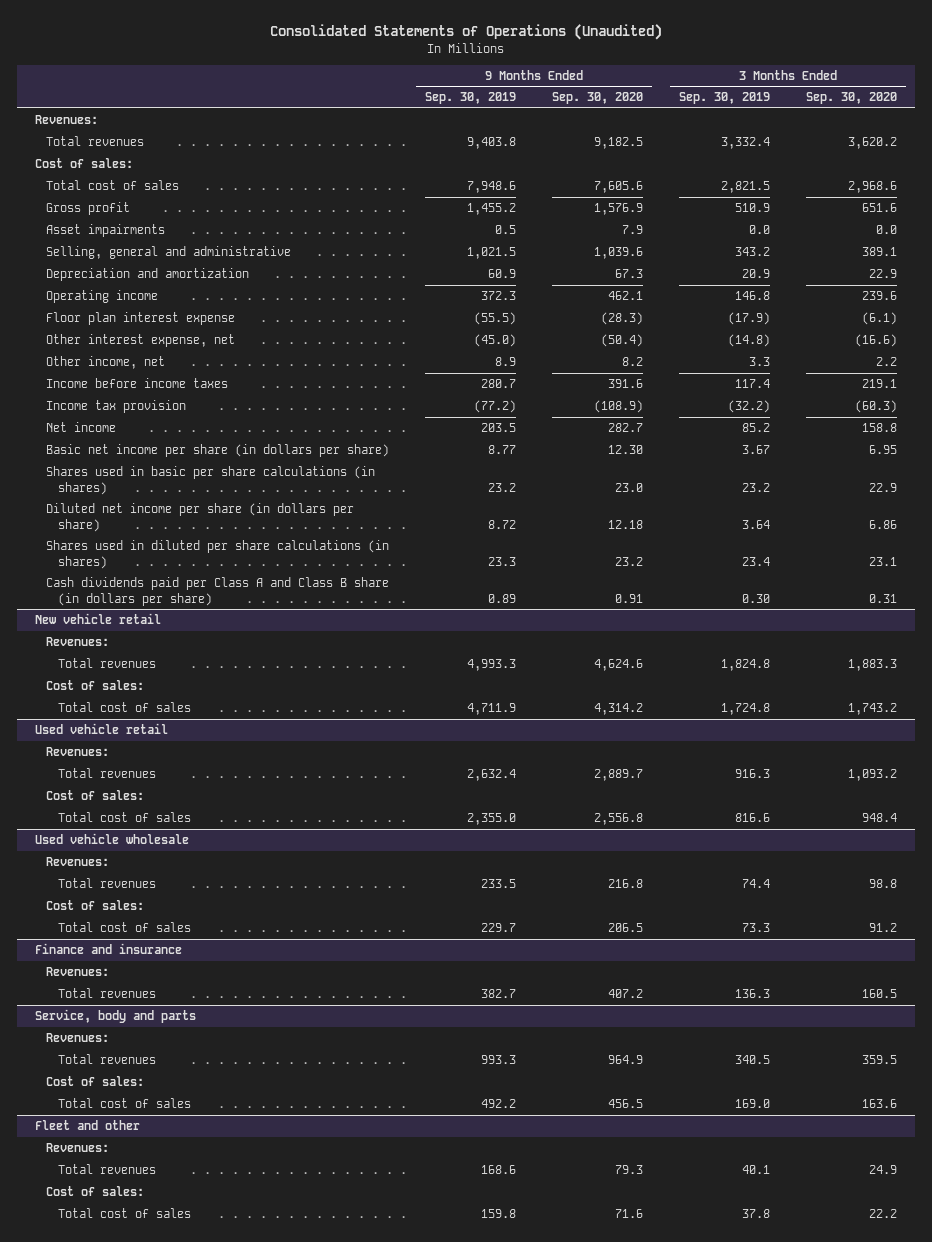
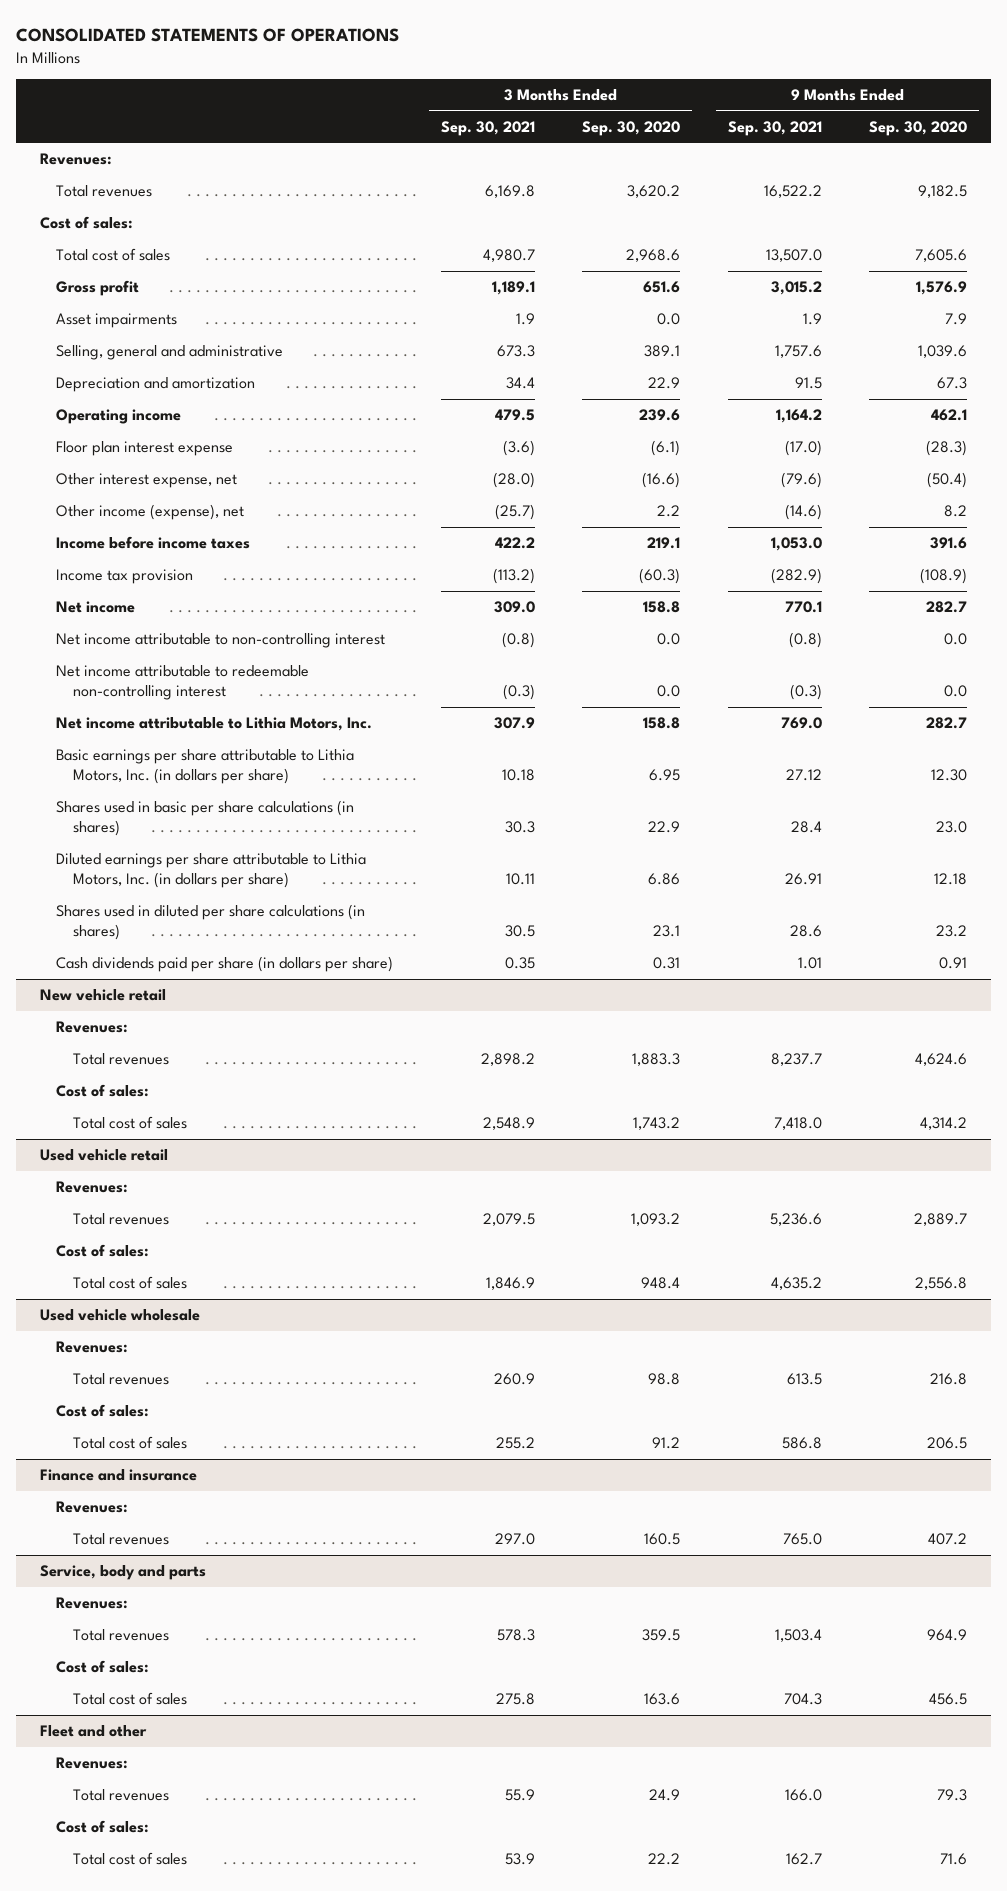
[270,24,663,41] Consolidated Statements of Operations (Unaudited) -> [16,28,400,43] CONSOLIDATED STATEMENTS OF OPERATIONS
[425,92,517,105] Sep. 30, 2019 -> none
[679,92,771,105] Sep. 30, 2019 -> none
none -> [440,120,535,136] Sep. 30, 2021
none -> [727,120,822,136] Sep. 30, 2021
[46,356,166,370] Other income, net -> [56,504,245,521] Other income (expense), net
none -> [56,633,386,649] Net income attributable to non-controlling interest
none -> [56,665,310,701] Net income attributable to redeemable non-controlling interest
none -> [56,717,373,732] Net income attributable to Lithia Motors, Inc.
[46,444,390,458] Basic net income per share (in dollars per share) -> [56,749,355,785] Basic earnings per share attributable to Lithia Motors, Inc. (in dollars per share)
[46,503,355,532] Diluted net income per share (in dollars per share) -> [56,853,367,889] Diluted earnings per share attributable to Lithia Motors, Inc. (in dollars per share)
[46,577,390,606] Cash dividends paid per Class A and Class B share (in dollars per share) -> [56,956,394,973] Cash dividends paid per share (in dollars per share)

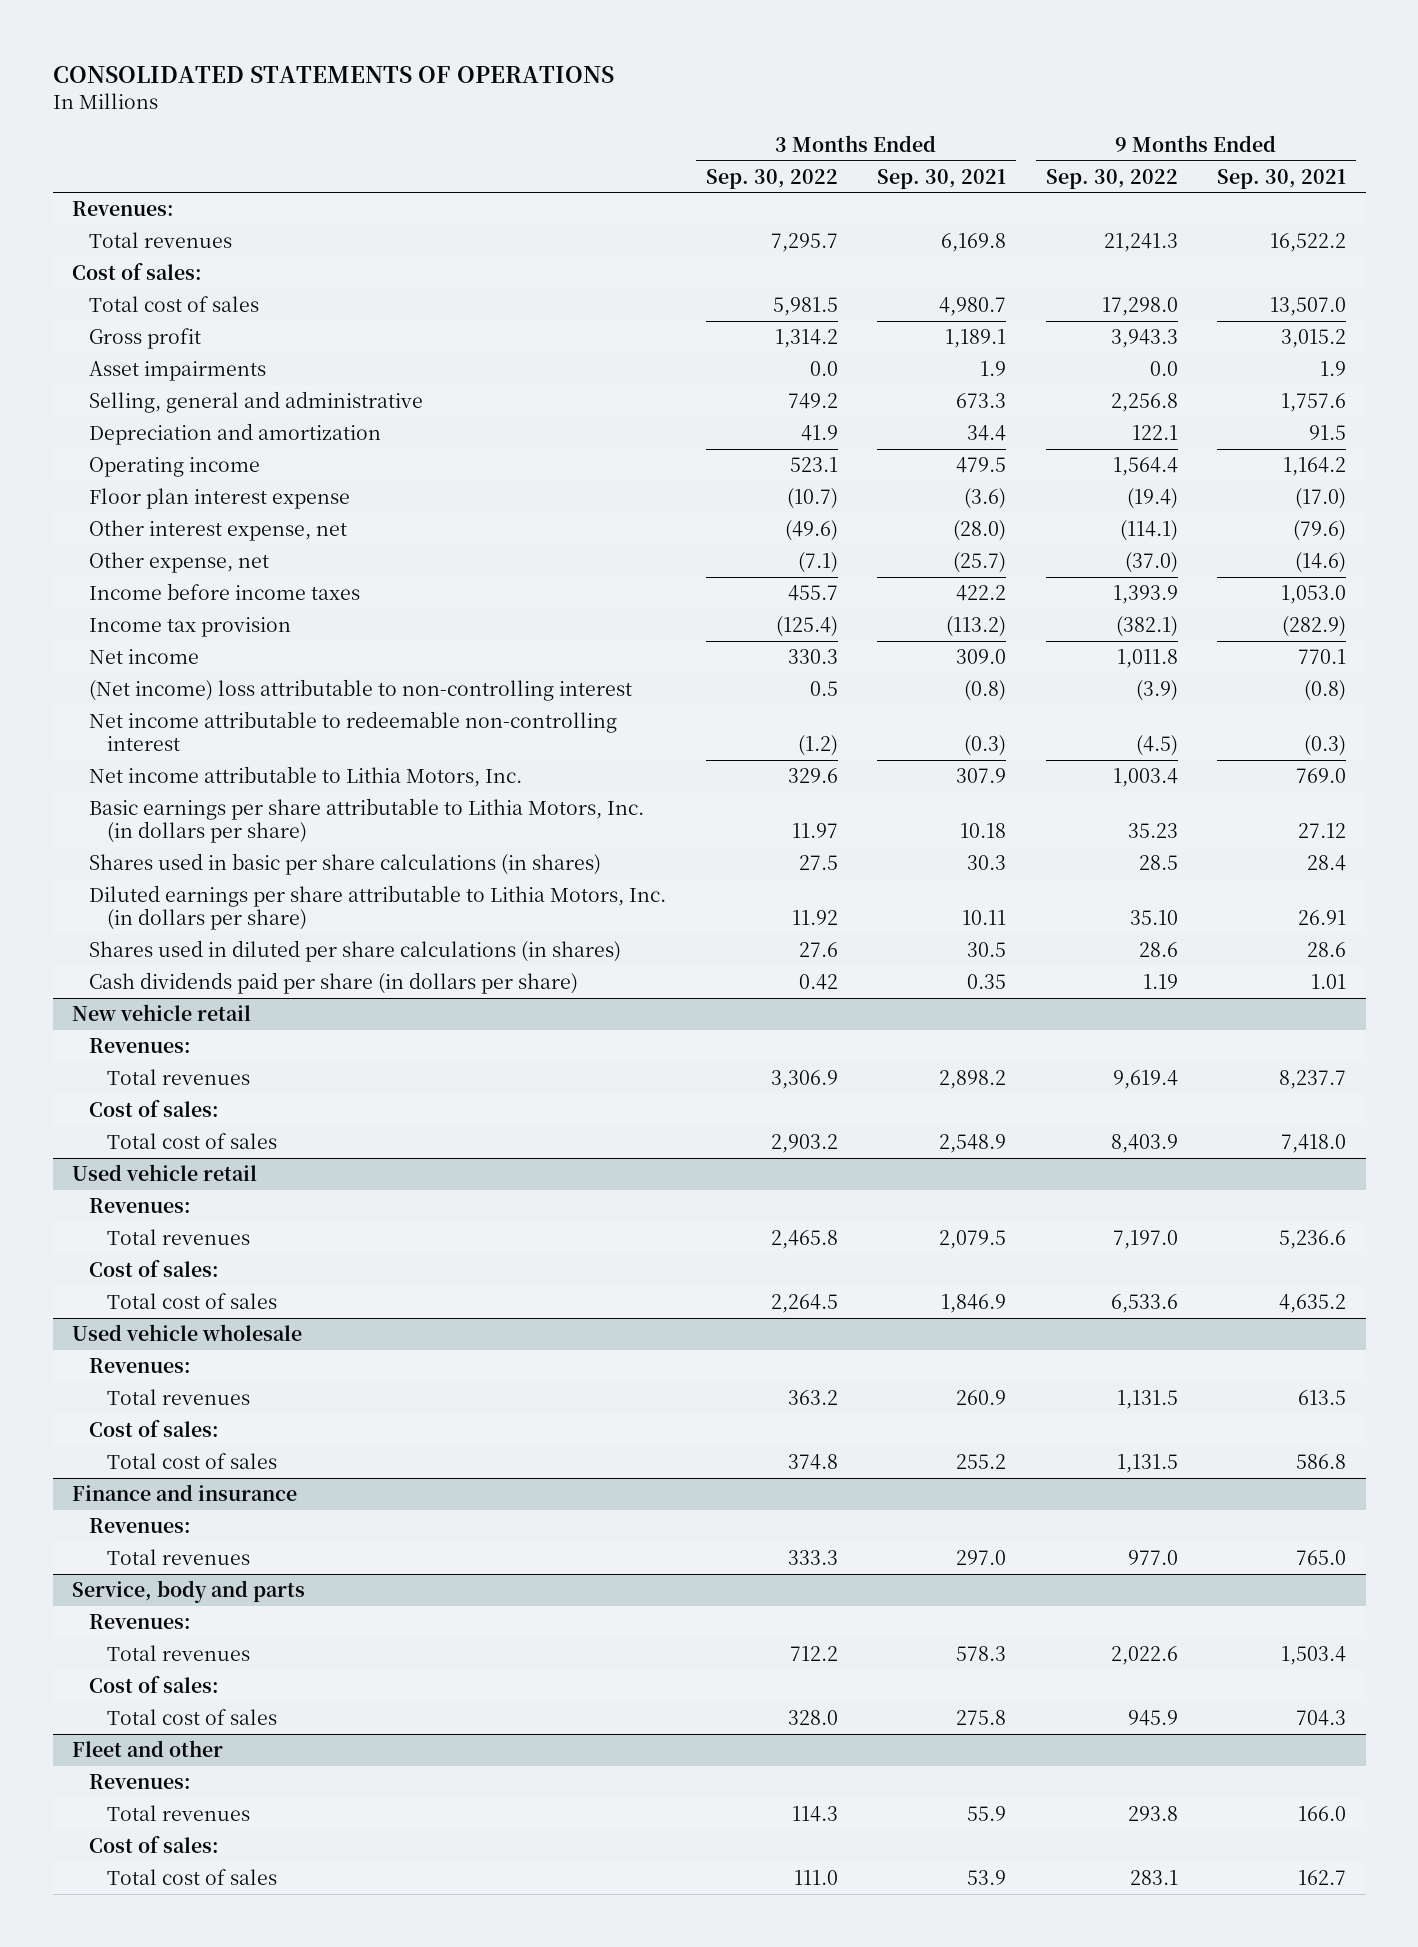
[582,120,681,136] Sep. 30, 2020 -> none
[869,120,968,136] Sep. 30, 2020 -> none
none -> [705,168,838,189] Sep. 30, 2022
none -> [1045,168,1178,189] Sep. 30, 2022
[56,504,245,521] Other income (expense), net -> [89,551,270,573] Other expense, net
[56,633,386,649] Net income attributable to non-controlling interest -> [89,678,633,701] (Net income) loss attributable to non-controlling interest

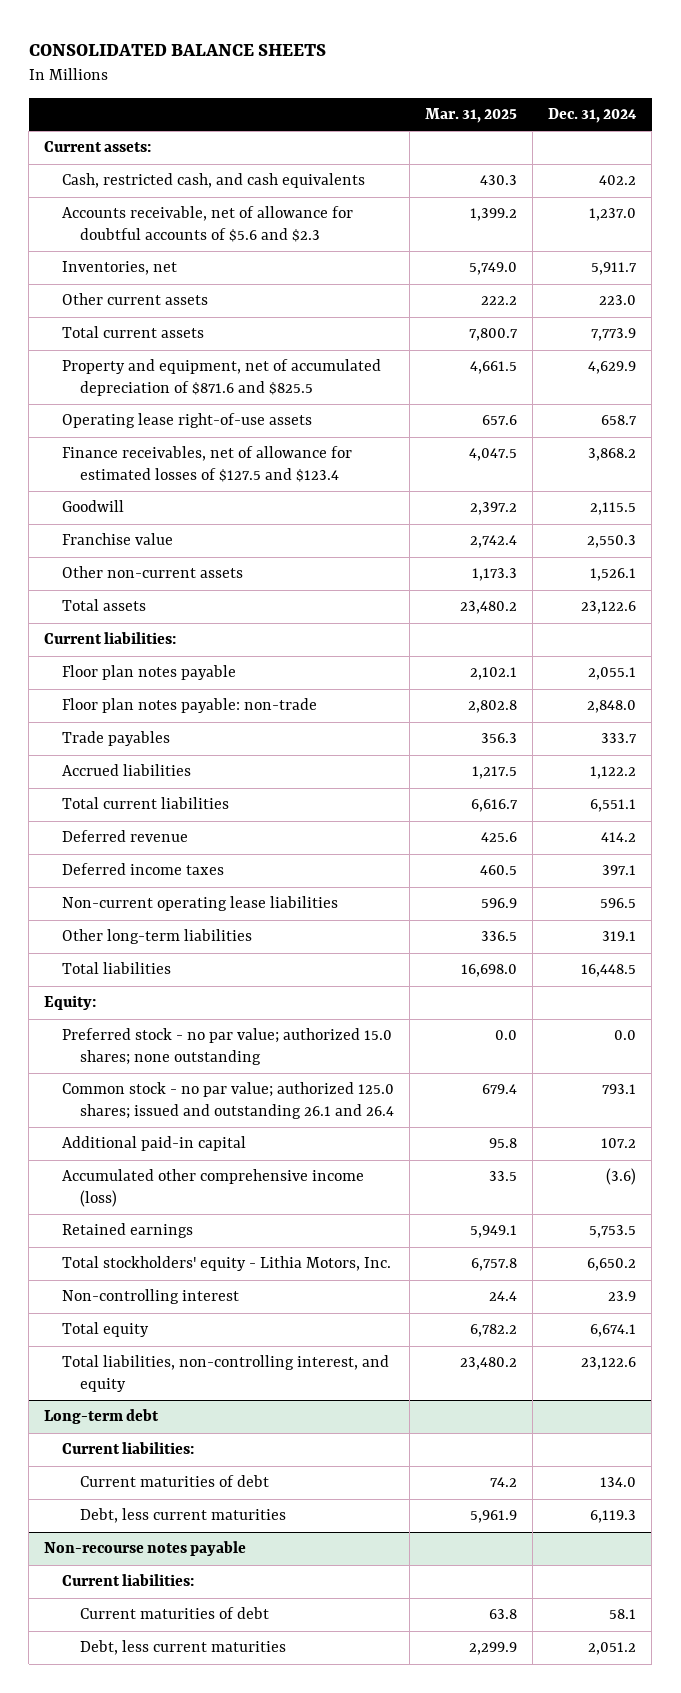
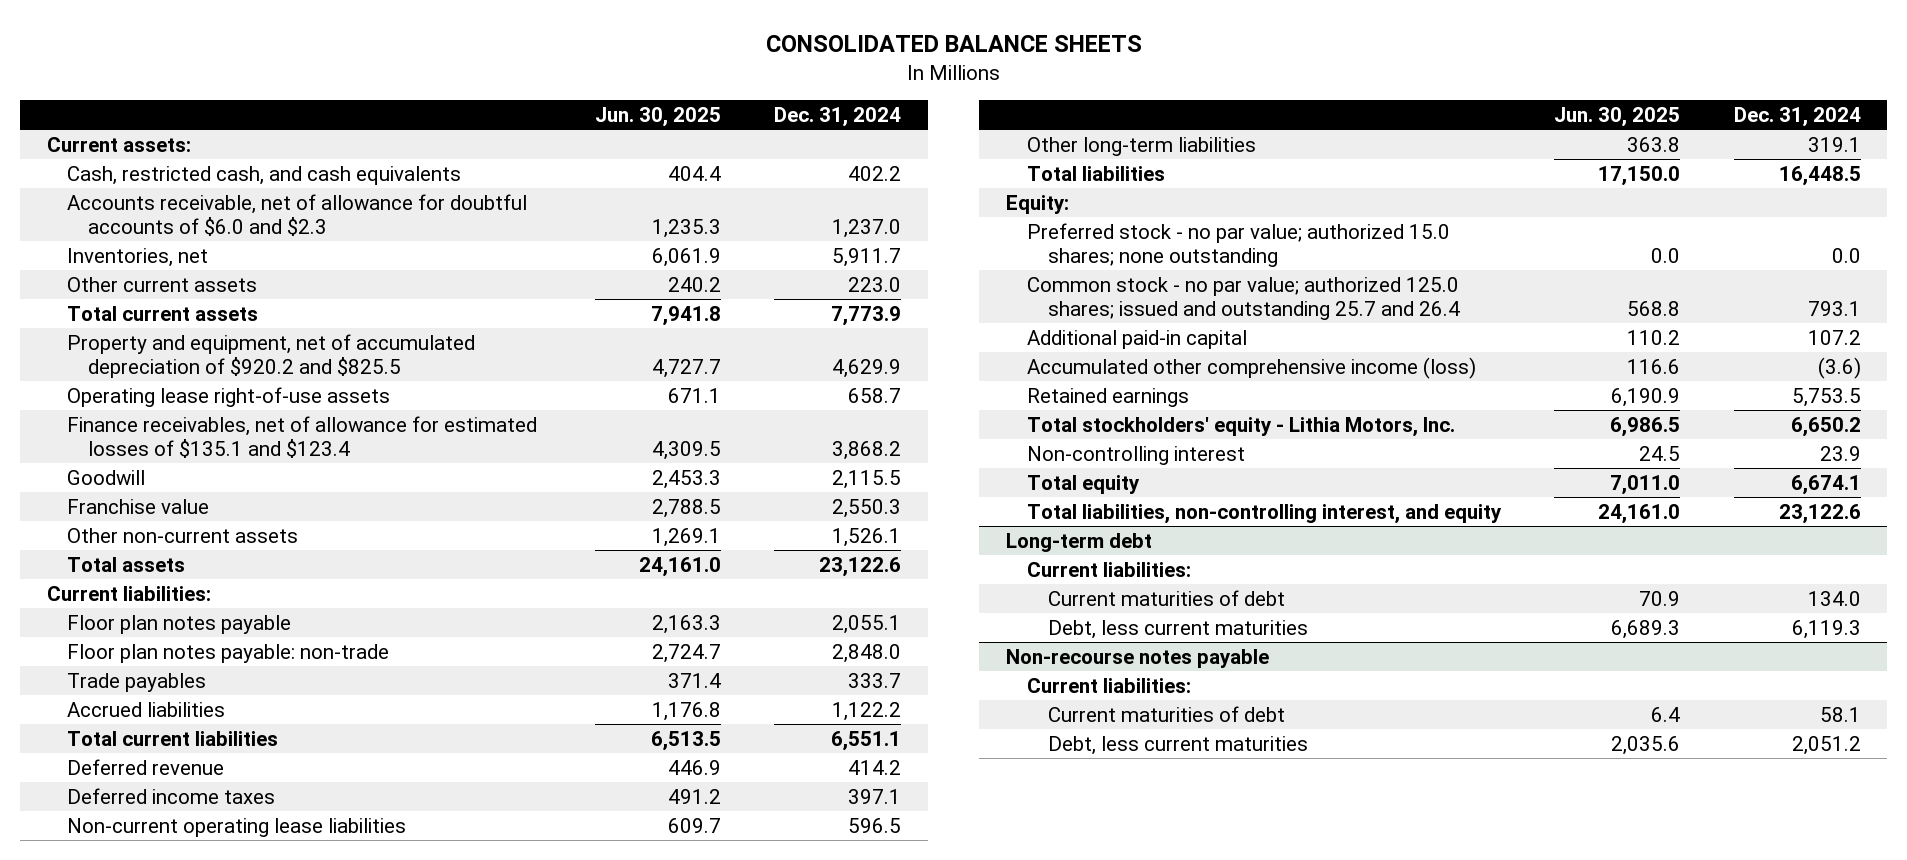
[425,108,518,124] Mar. 31, 2025 -> none
none -> [594,106,721,127] Jun. 30, 2025
[62,206,354,243] Accounts receivable, net of allowance for doubtful accounts of $5.6 and $2.3 -> [67,193,528,236] Accounts receivable, net of allowance for doubtful accounts of $6.0 and $2.3
[62,359,382,397] Property and equipment, net of accumulated depreciation of $871.6 and $825.5 -> [67,333,476,378] Property and equipment, net of accumulated depreciation of $920.2 and $825.5
[62,446,353,483] Finance receivables, net of allowance for estimated losses of $127.5 and $123.4 -> [67,415,538,458] Finance receivables, net of allowance for estimated losses of $135.1 and $123.4
[62,1082,395,1120] Common stock - no par value; authorized 125.0 shares; issued and outstanding 26.1 and 26.4 -> [1026,276,1460,320] Common stock - no par value; authorized 125.0 shares; issued and outstanding 25.7 and 26.4

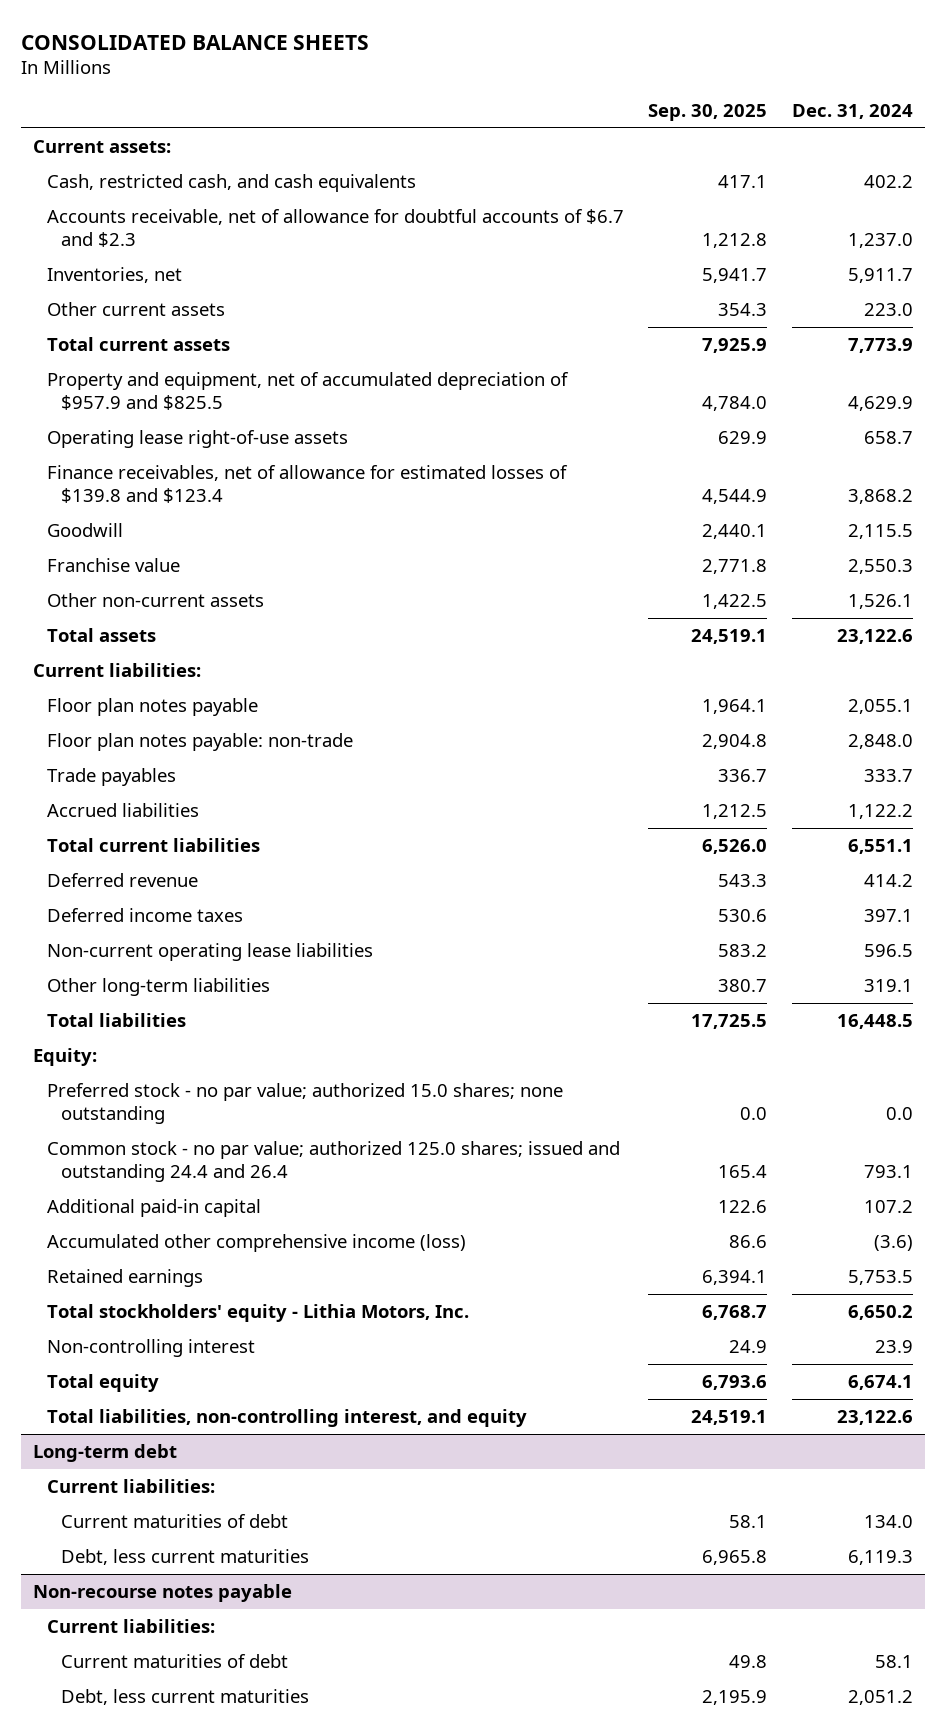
[594,106,721,127] Jun. 30, 2025 -> none
none -> [648,103,768,121] Sep. 30, 2025
[67,193,528,236] Accounts receivable, net of allowance for doubtful accounts of $6.0 and $2.3 -> [47,209,625,247] Accounts receivable, net of allowance for doubtful accounts of $6.7 and $2.3
[67,333,476,378] Property and equipment, net of accumulated depreciation of $920.2 and $825.5 -> [47,372,570,410] Property and equipment, net of accumulated depreciation of $957.9 and $825.5
[67,415,538,458] Finance receivables, net of allowance for estimated losses of $135.1 and $123.4 -> [47,465,569,503] Finance receivables, net of allowance for estimated losses of $139.8 and $123.4
[1026,276,1460,320] Common stock - no par value; authorized 125.0 shares; issued and outstanding 25.7 and 26.4 -> [47,1141,621,1182] Common stock - no par value; authorized 125.0 shares; issued and outstanding 24.4 and 26.4

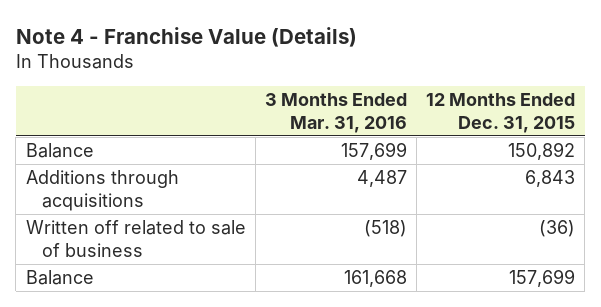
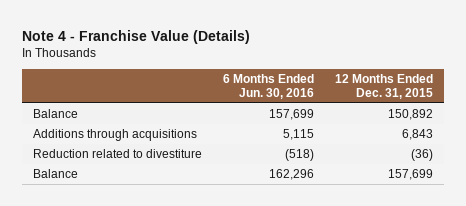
[264,92,407,133] 3 Months Ended Mar. 31, 2016 -> none
none -> [222,73,314,100] 6 Months Ended Jun. 30, 2016
[25,220,246,257] Written off related to sale of business -> [32,149,202,159] Reduction related to divestiture

